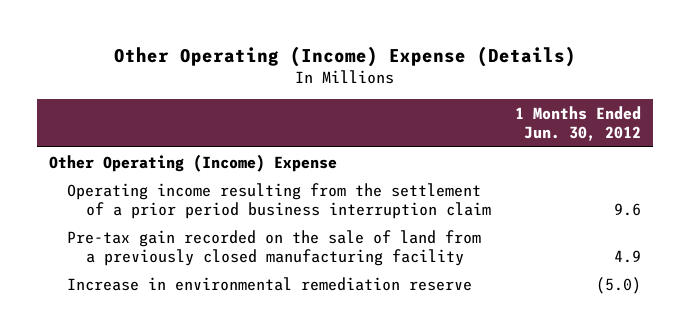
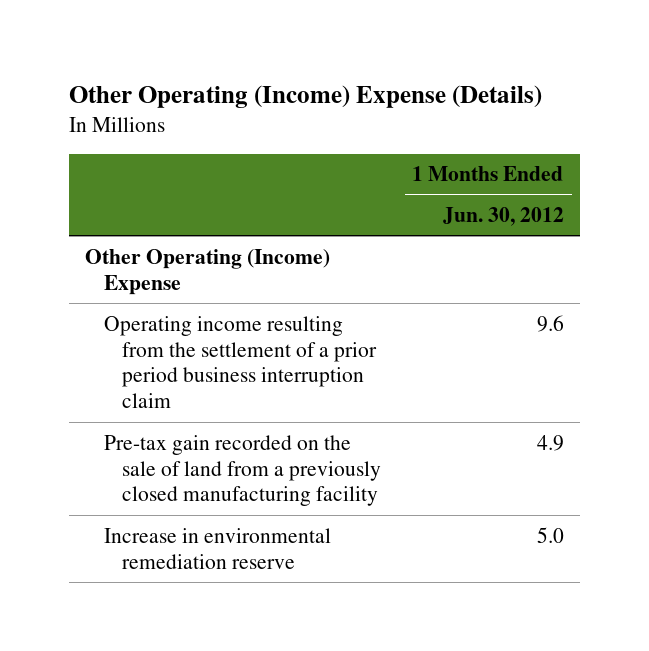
[595,276,641,294] (5.0) -> [536,526,564,543] 5.0

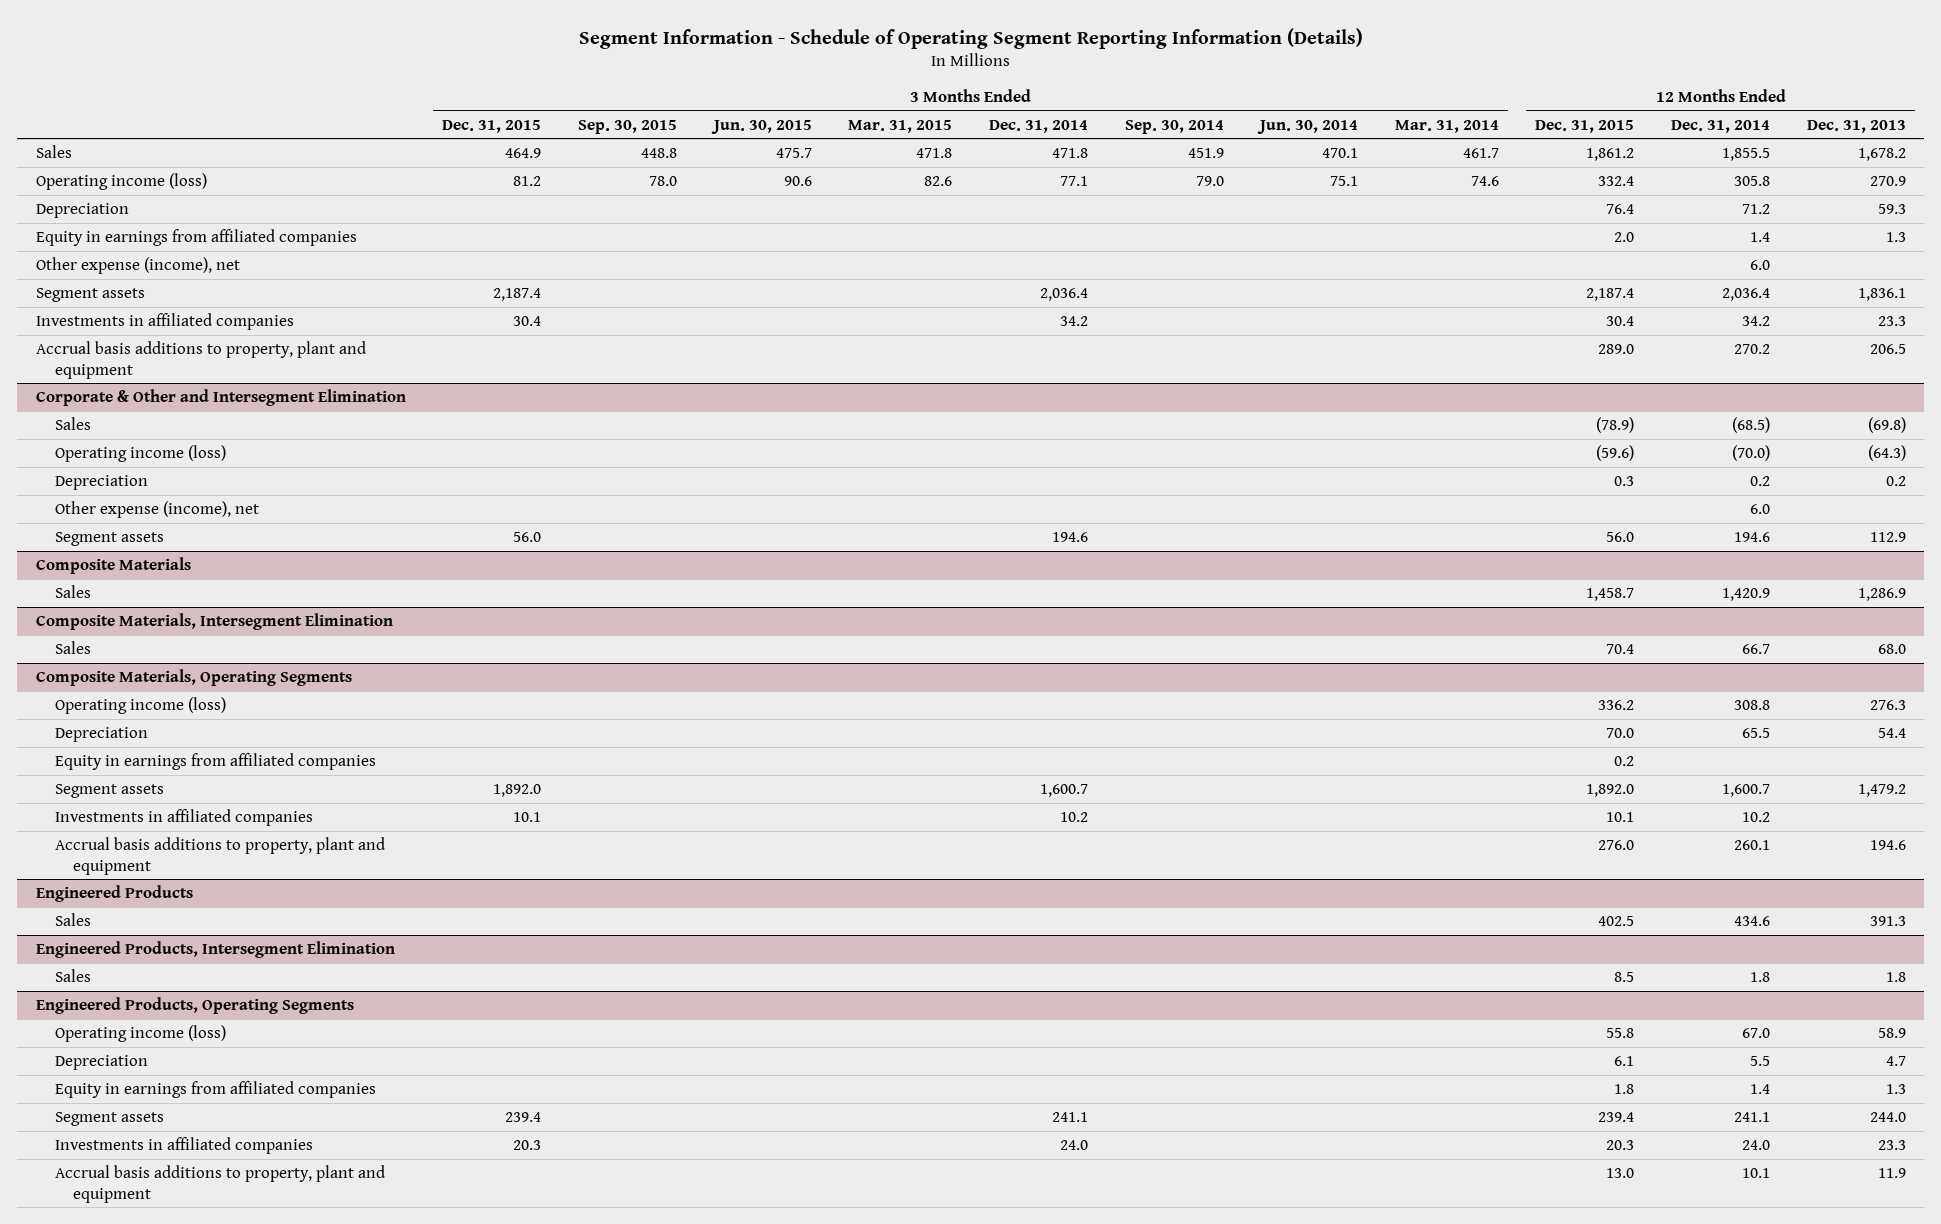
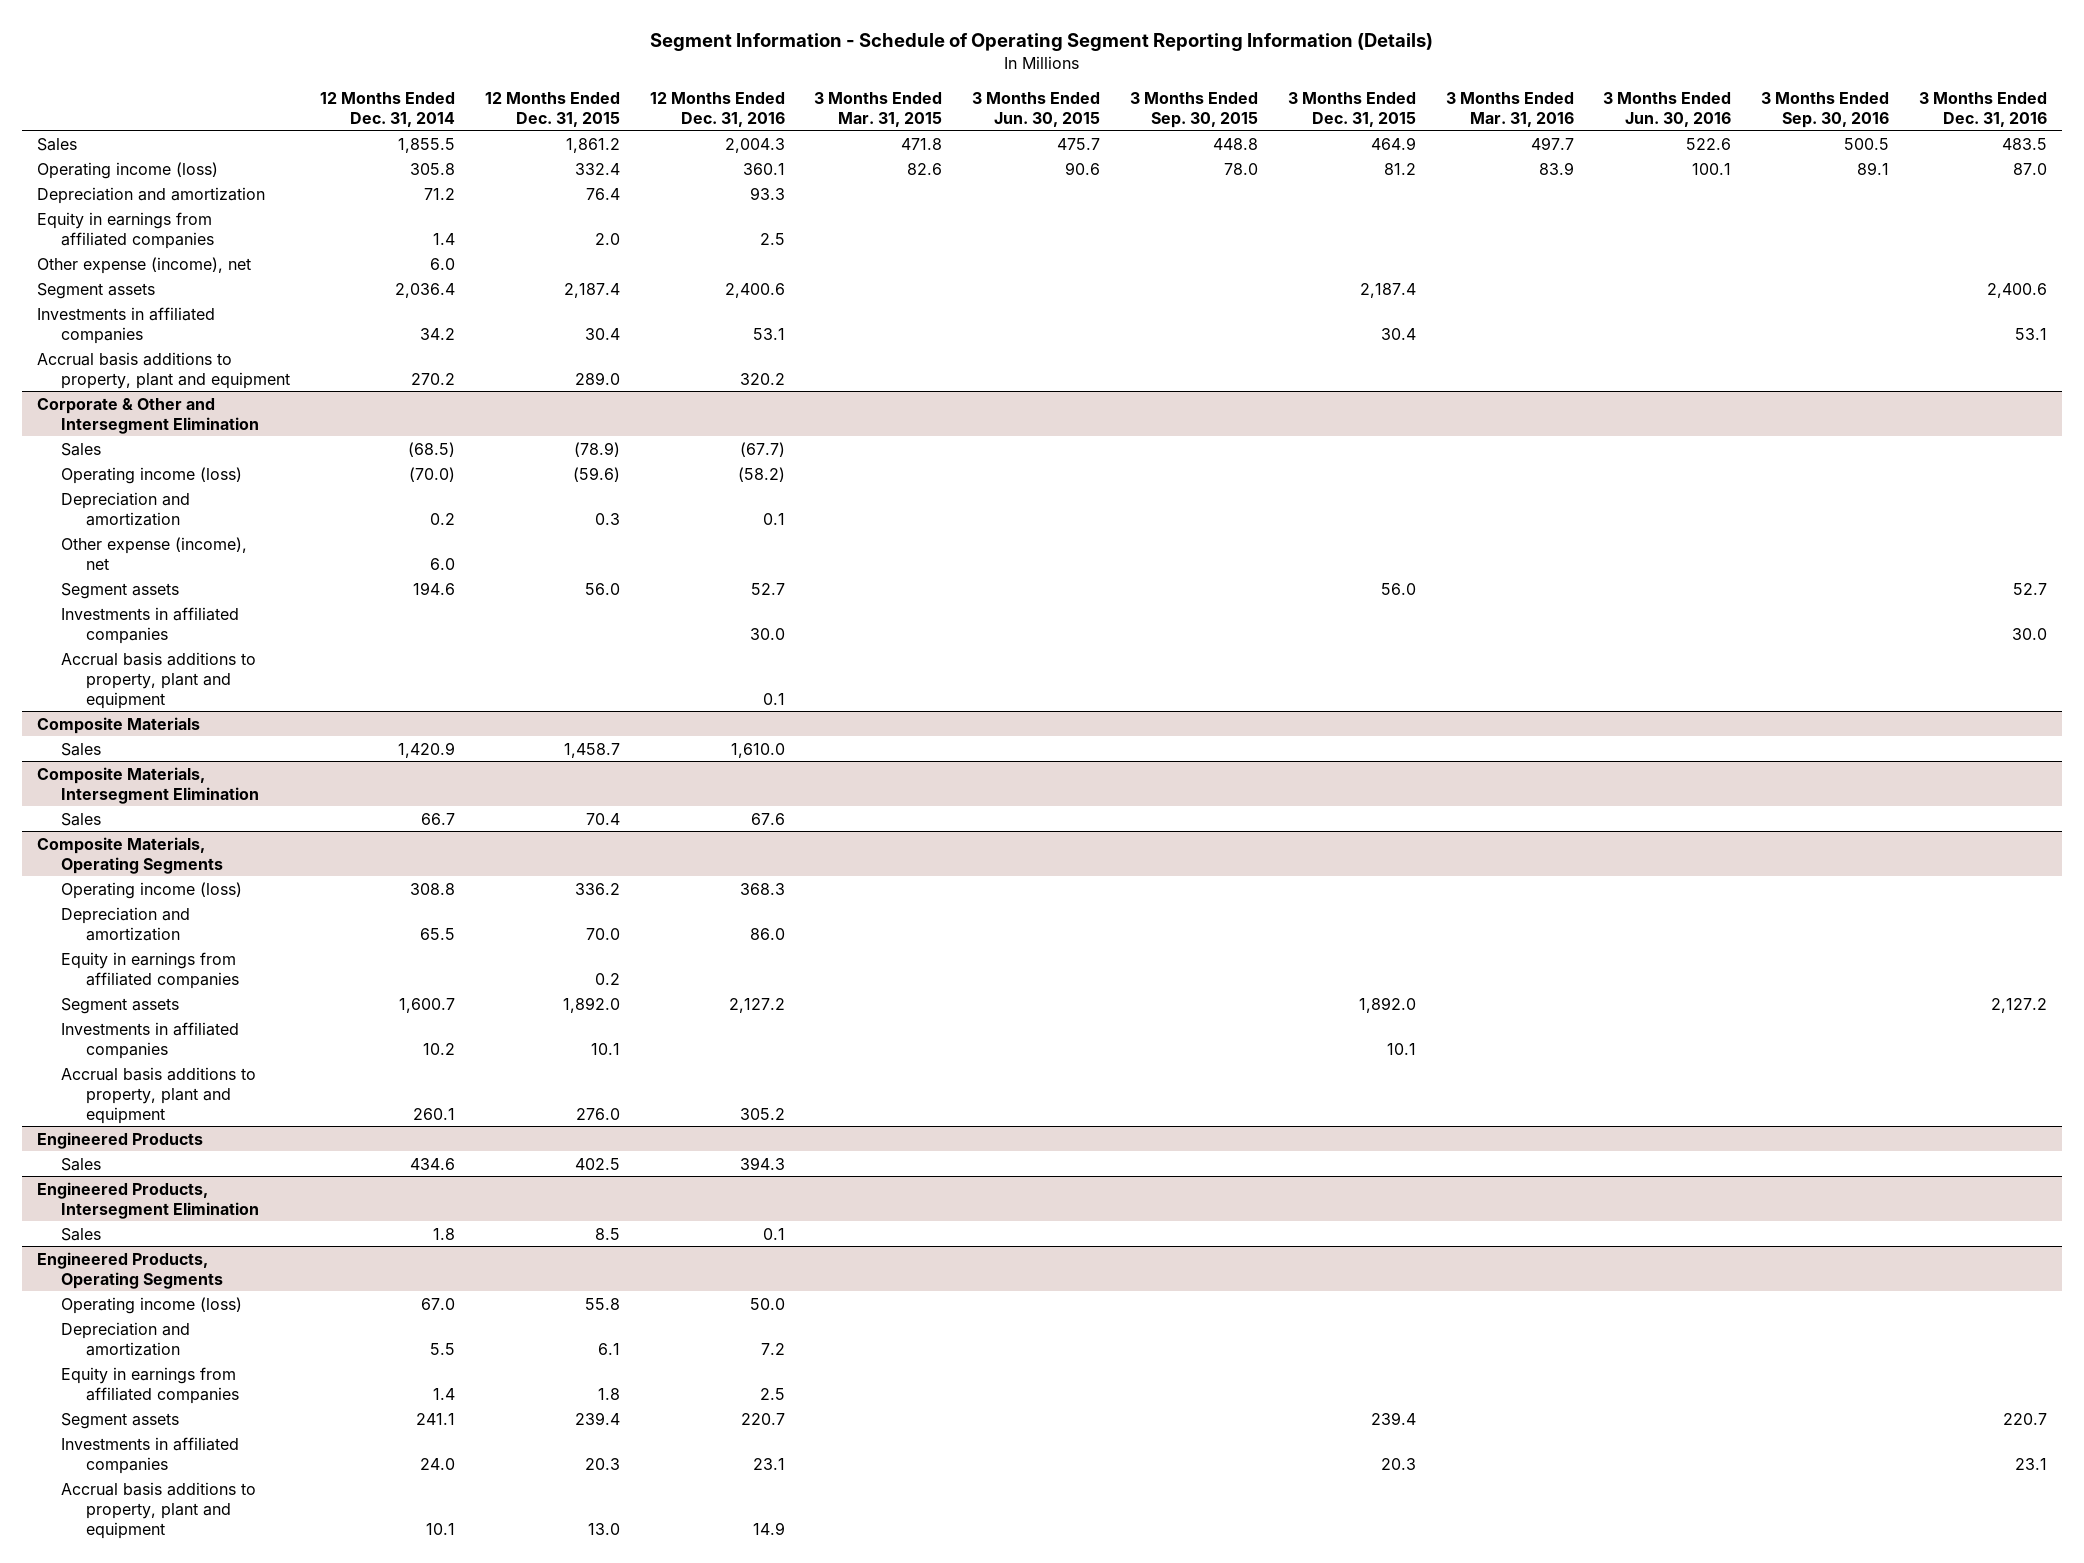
[988,119,1088,133] Dec. 31, 2014 -> none
[1124,119,1224,134] Sep. 30, 2014 -> none
[1257,119,1359,134] Jun. 30, 2014 -> none
[1394,119,1499,133] Mar. 31, 2014 -> none
[1806,119,1906,133] Dec. 31, 2013 -> none
none -> [649,91,785,127] 12 Months Ended Dec. 31, 2016
none -> [1445,91,1574,127] 3 Months Ended Mar. 31, 2016
none -> [1603,91,1732,127] 3 Months Ended Jun. 30, 2016
none -> [1761,91,1890,128] 3 Months Ended Sep. 30, 2016
none -> [1918,91,2047,127] 3 Months Ended Dec. 31, 2016
[35,203,129,219] Depreciation -> [36,186,265,204] Depreciation and amortization
[54,475,148,491] Depreciation -> [61,491,191,526] Depreciation and amortization
none -> [61,606,240,644] Investments in affiliated companies
none -> [61,651,257,709] Accrual basis additions to property, plant and equipment
[54,727,148,743] Depreciation -> [61,906,191,941] Depreciation and amortization
[54,1055,148,1071] Depreciation -> [61,1321,191,1356] Depreciation and amortization

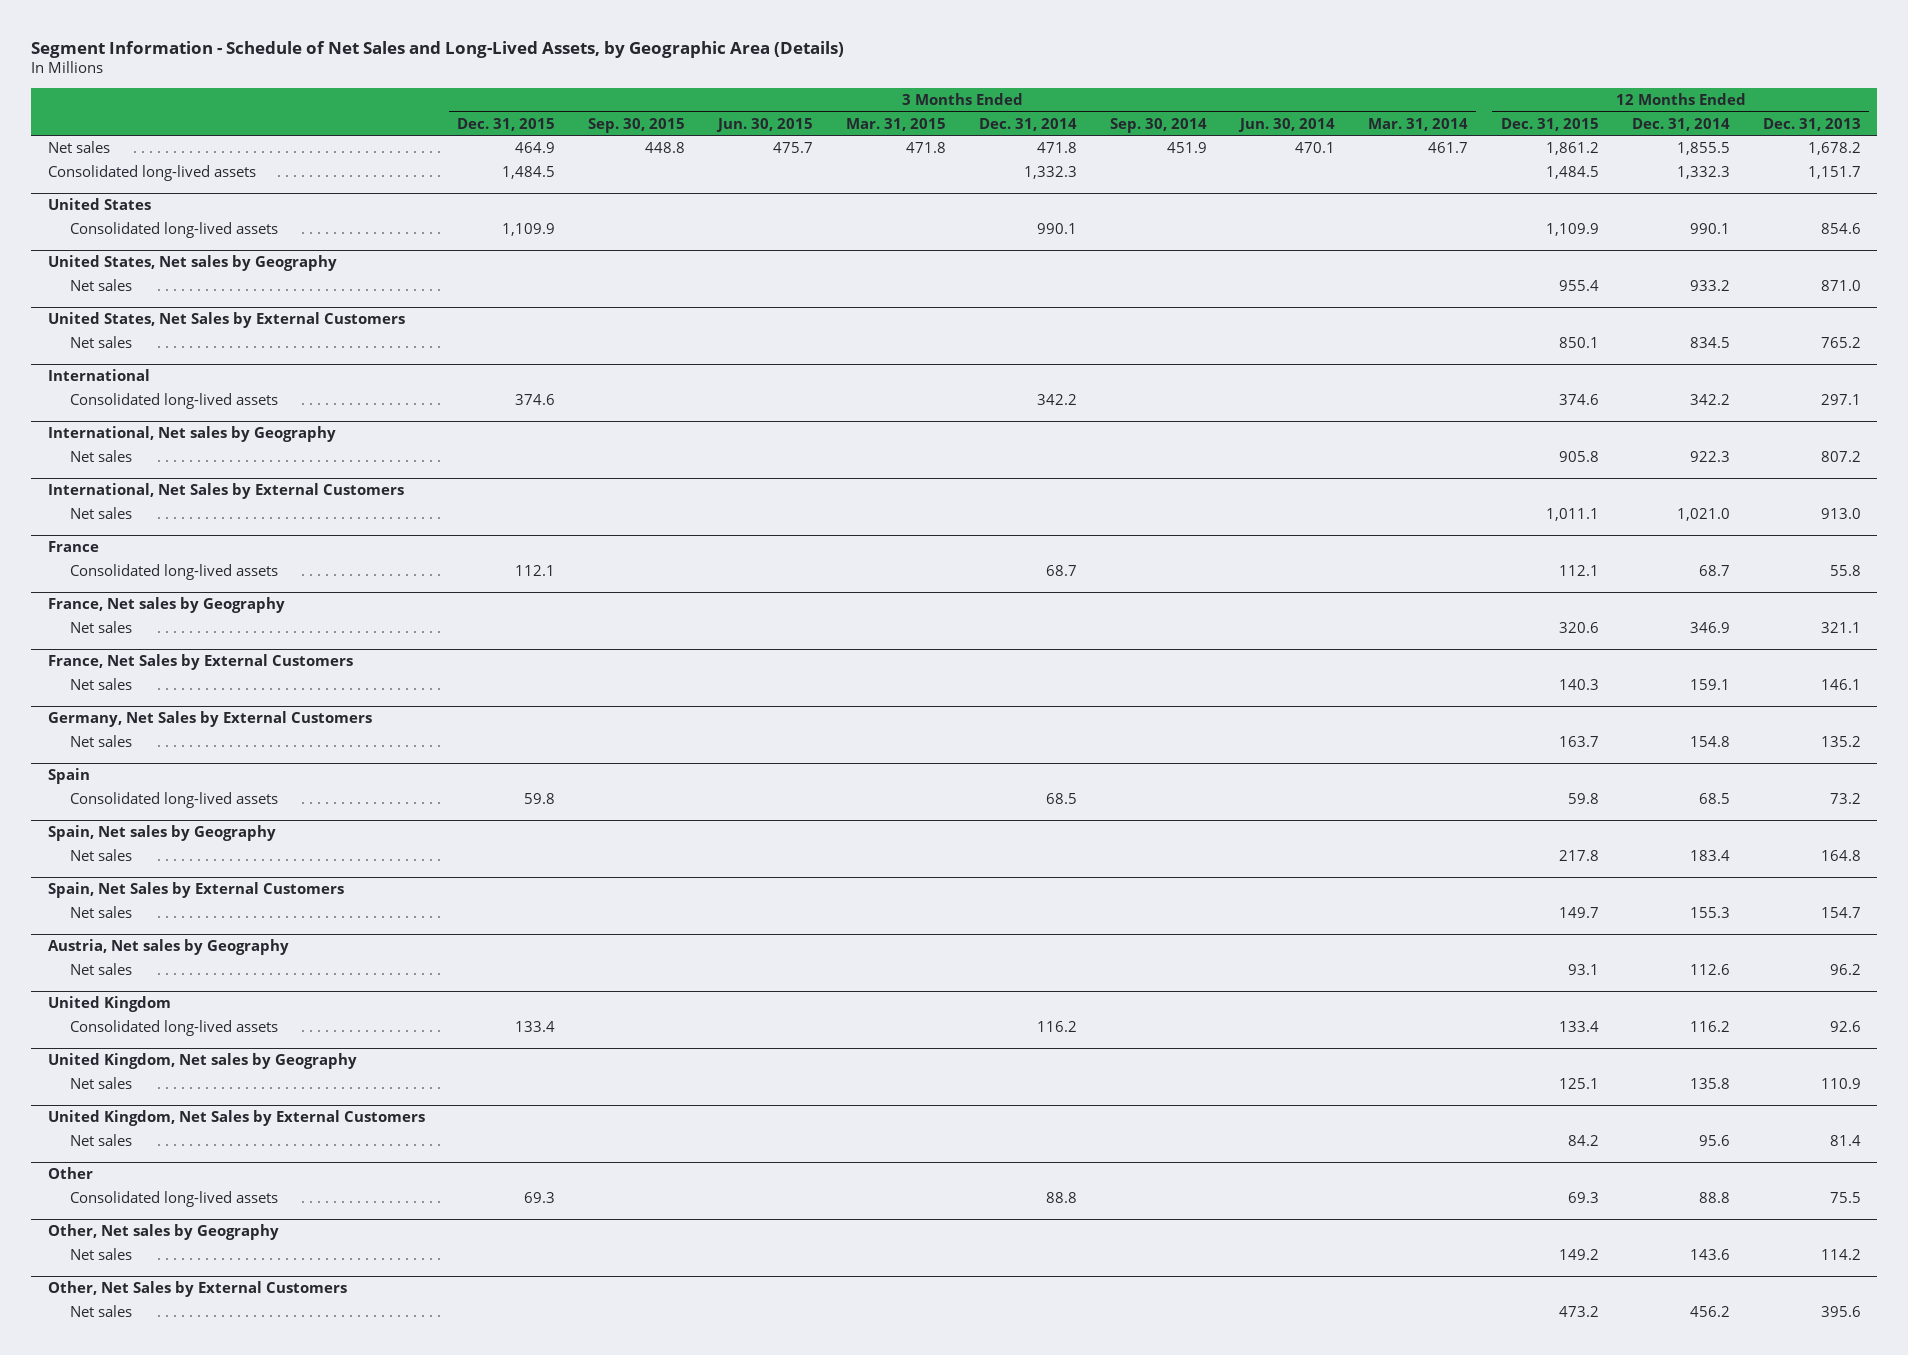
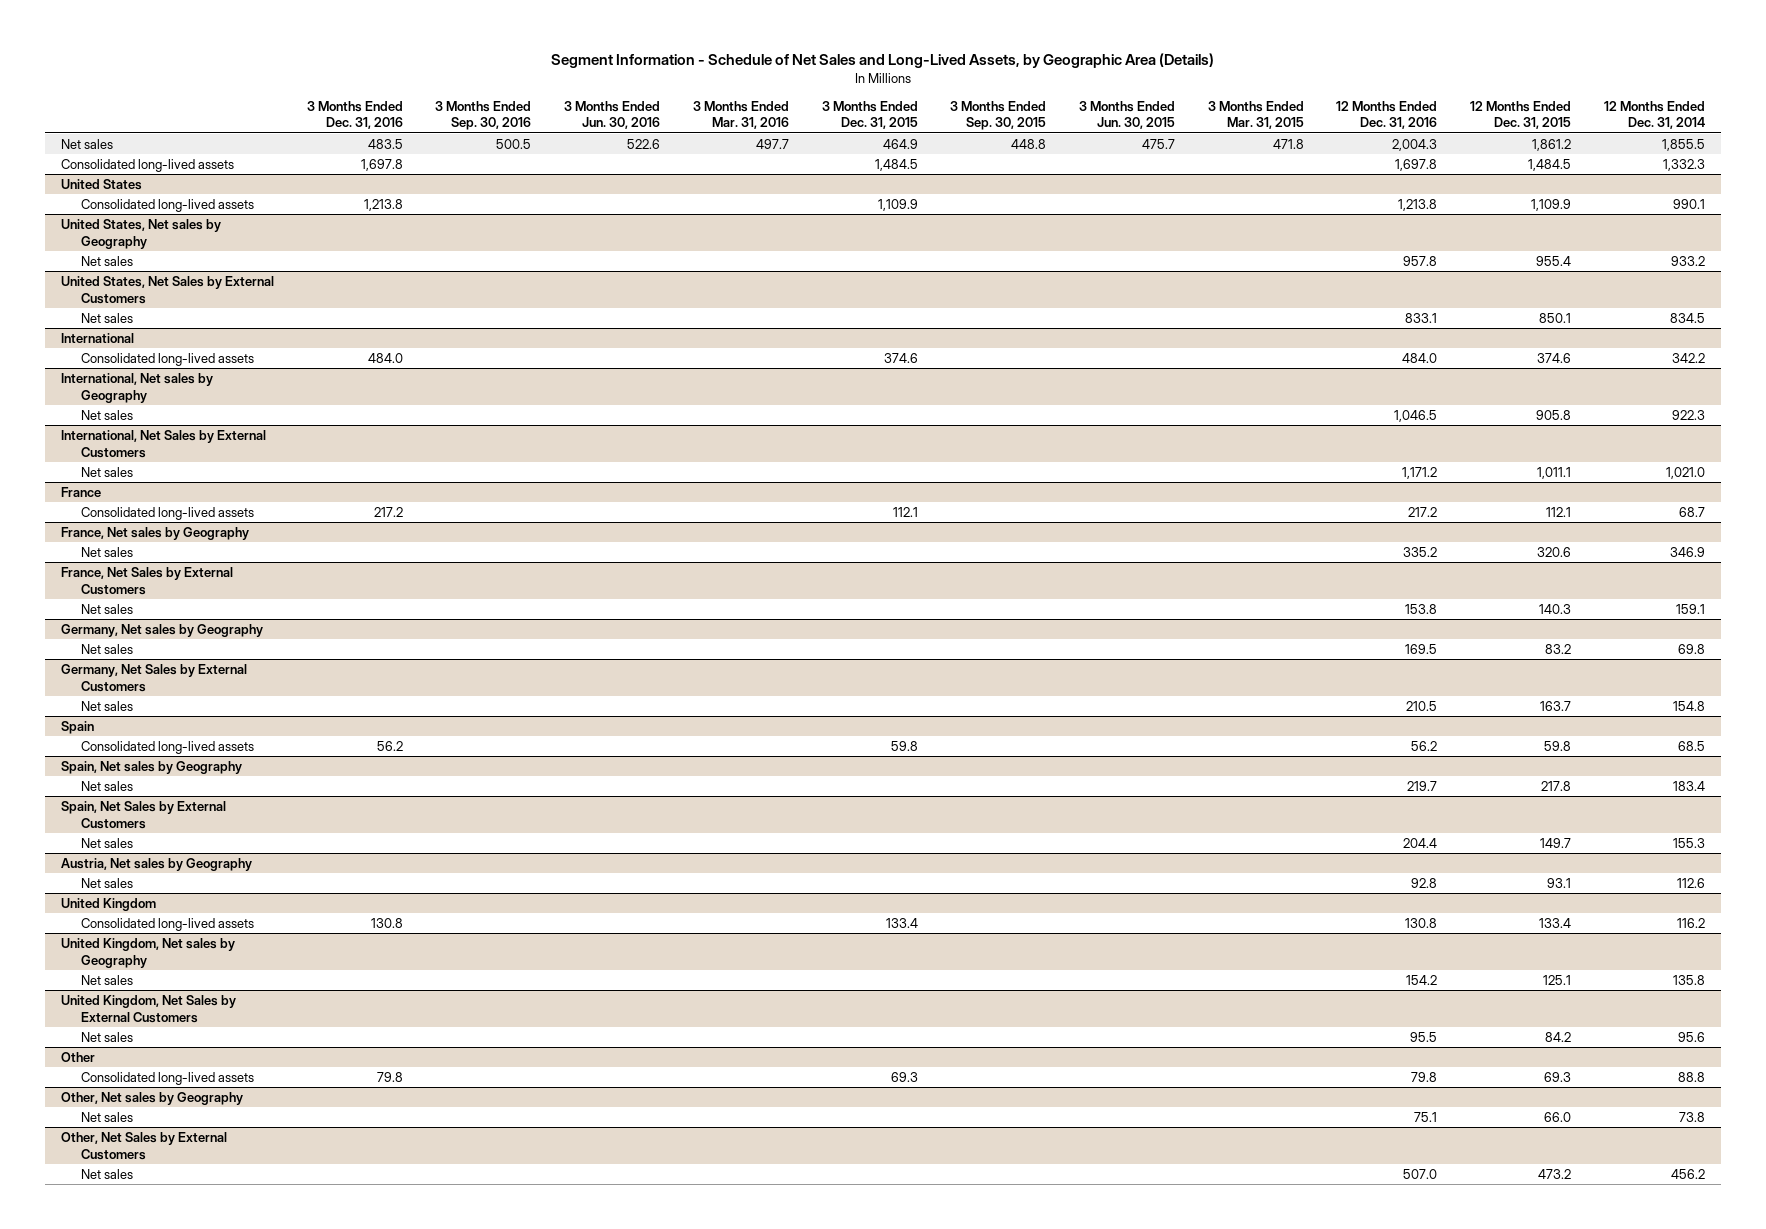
[979,117,1078,131] Dec. 31, 2014 -> none
[1109,117,1207,133] Sep. 30, 2014 -> none
[1237,117,1335,132] Jun. 30, 2014 -> none
[1367,117,1468,131] Mar. 31, 2014 -> none
[1762,117,1861,131] Dec. 31, 2013 -> none
none -> [306,100,403,130] 3 Months Ended Dec. 31, 2016
none -> [435,100,532,131] 3 Months Ended Sep. 30, 2016
none -> [564,100,661,130] 3 Months Ended Jun. 30, 2016
none -> [692,100,789,130] 3 Months Ended Mar. 31, 2016
none -> [1336,100,1438,130] 12 Months Ended Dec. 31, 2016
none -> [61,623,264,637] Germany, Net sales by Geography
none -> [80,643,133,654] Net sales
[1558,1248,1599,1260] 149.2 -> [1544,1111,1572,1122] 66.0
[1689,1248,1730,1260] 143.6 -> [1678,1111,1705,1122] 73.8

